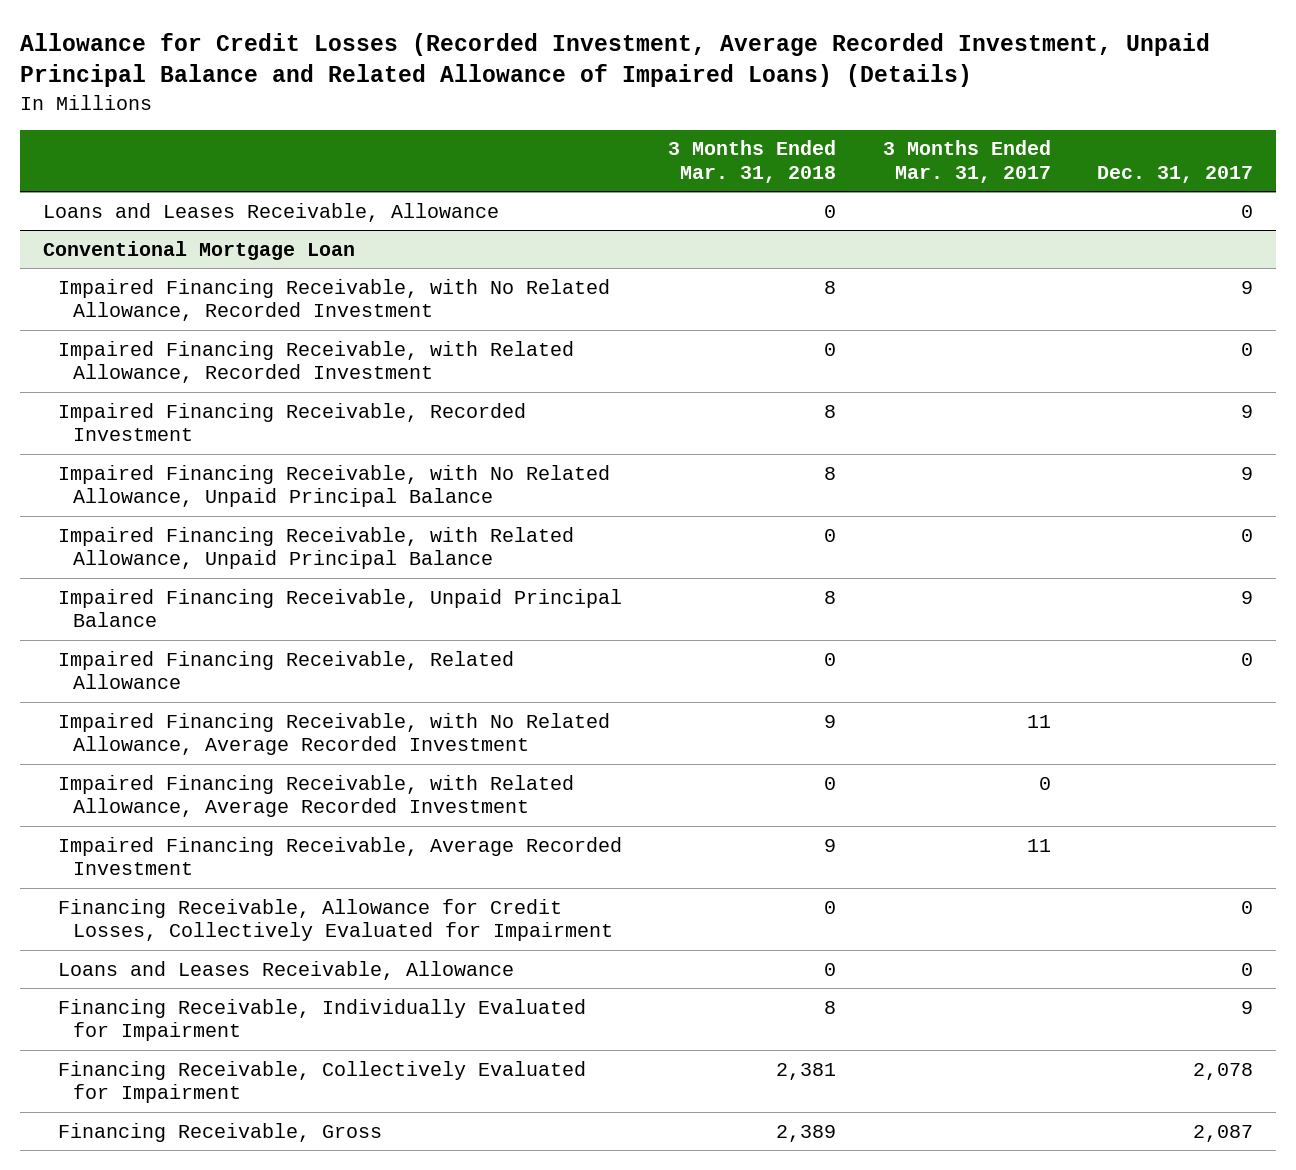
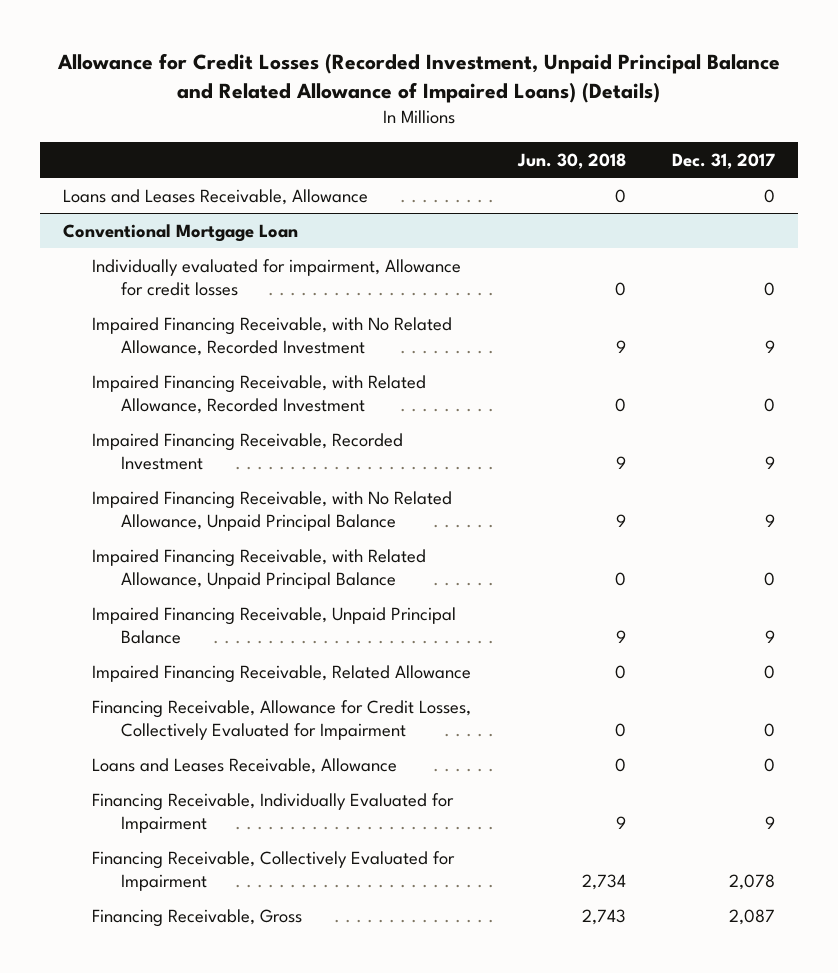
[20,33,1211,88] Allowance for Credit Losses (Recorded Investment, Average Recorded Investment, Unpaid Principal Balance and Related Allowance of Impaired Loans) (Details) -> [57,53,781,104] Allowance for Credit Losses (Recorded Investment, Unpaid Principal Balance and Related Allowance of Impaired Loans) (Details)
[668,140,837,183] 3 Months Ended Mar. 31, 2018 -> none
[882,140,1051,183] 3 Months Ended Mar. 31, 2017 -> none
none -> [516,152,626,169] Jun. 30, 2018
none -> [92,258,462,296] Individually evaluated for impairment, Allowance for credit losses
[57,712,610,756] Impaired Financing Receivable, with No Related Allowance, Average Recorded Investment -> none
[57,774,574,818] Impaired Financing Receivable, with Related Allowance, Average Recorded Investment -> none
[57,836,622,876] Impaired Financing Receivable, Average Recorded Investment -> none

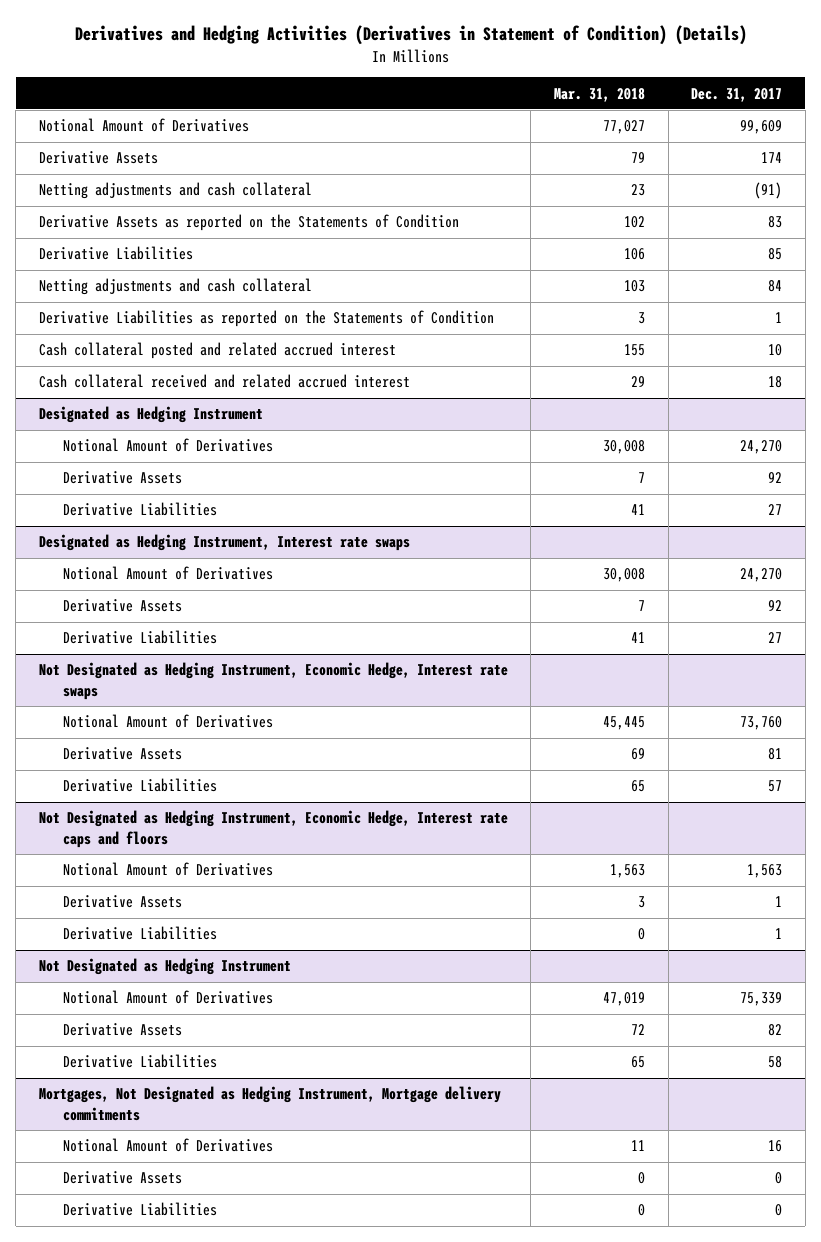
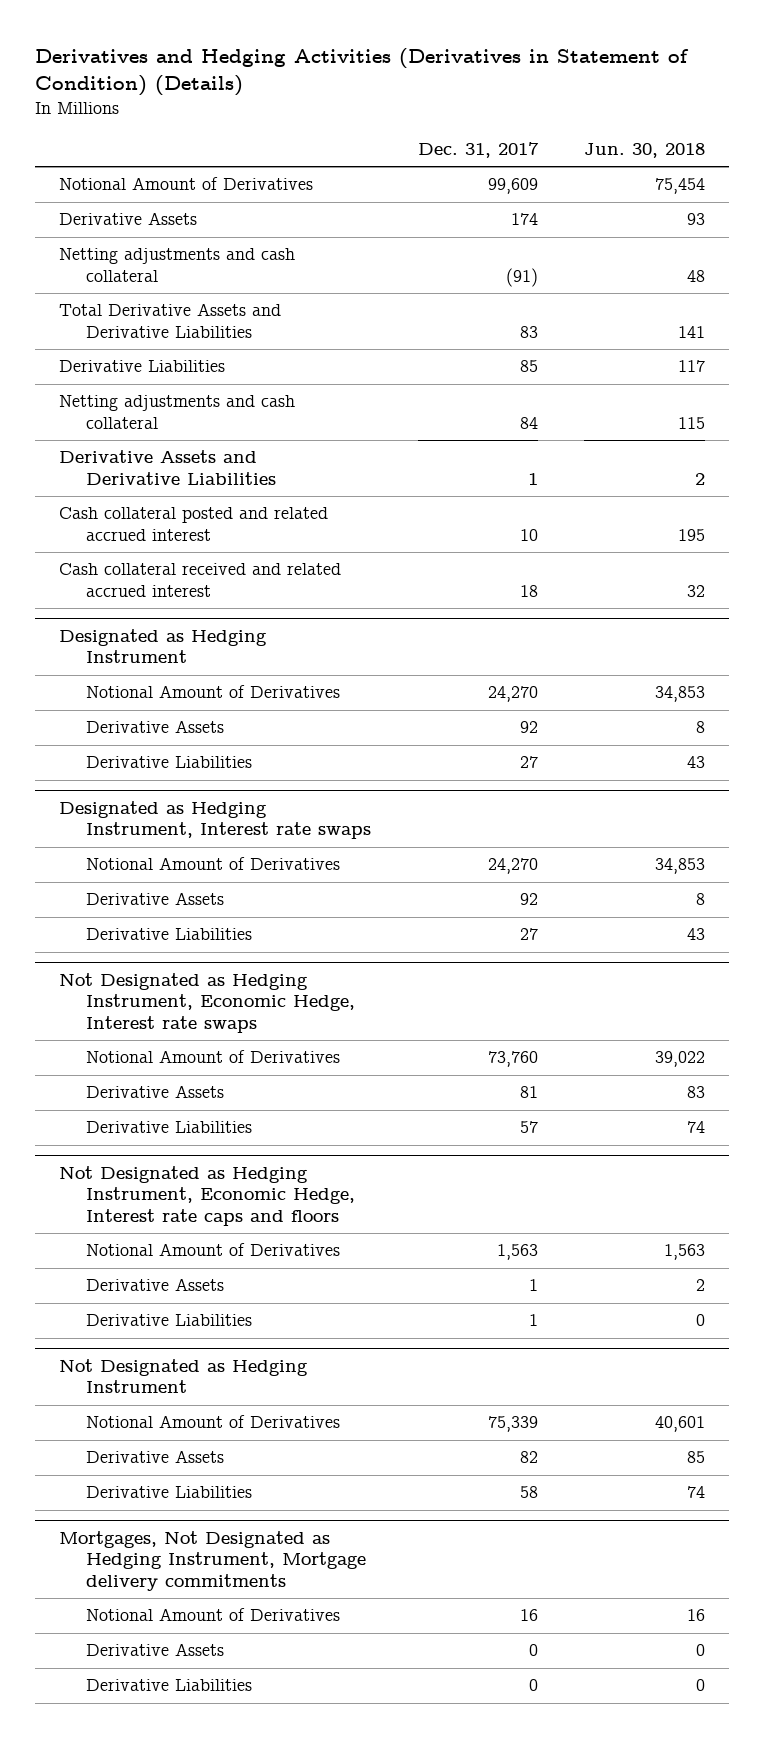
[554,87,646,102] Mar. 31, 2018 -> none
none -> [584,142,706,158] Jun. 30, 2018
[38,214,459,232] Derivative Assets as reported on the Statements of Condition -> [58,303,281,338] Total Derivative Assets and Derivative Liabilities
[38,310,494,328] Derivative Liabilities as reported on the Statements of Condition -> [58,450,276,485] Derivative Assets and Derivative Liabilities

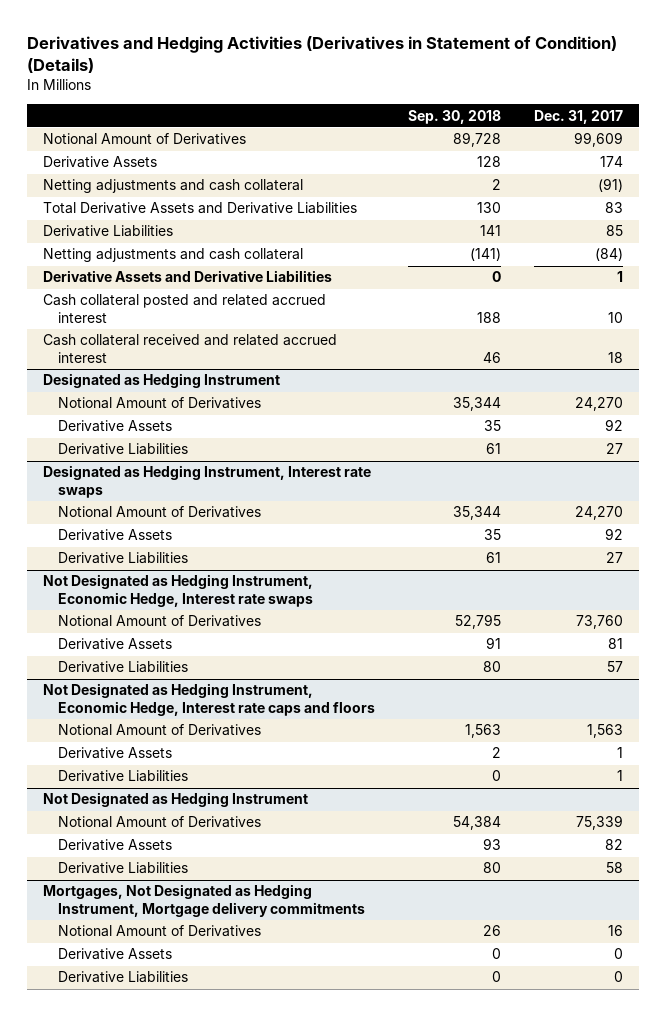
[584,142,706,158] Jun. 30, 2018 -> none
none -> [408,109,502,124] Sep. 30, 2018
[519,416,538,429] 84 -> [595,248,624,262] (84)

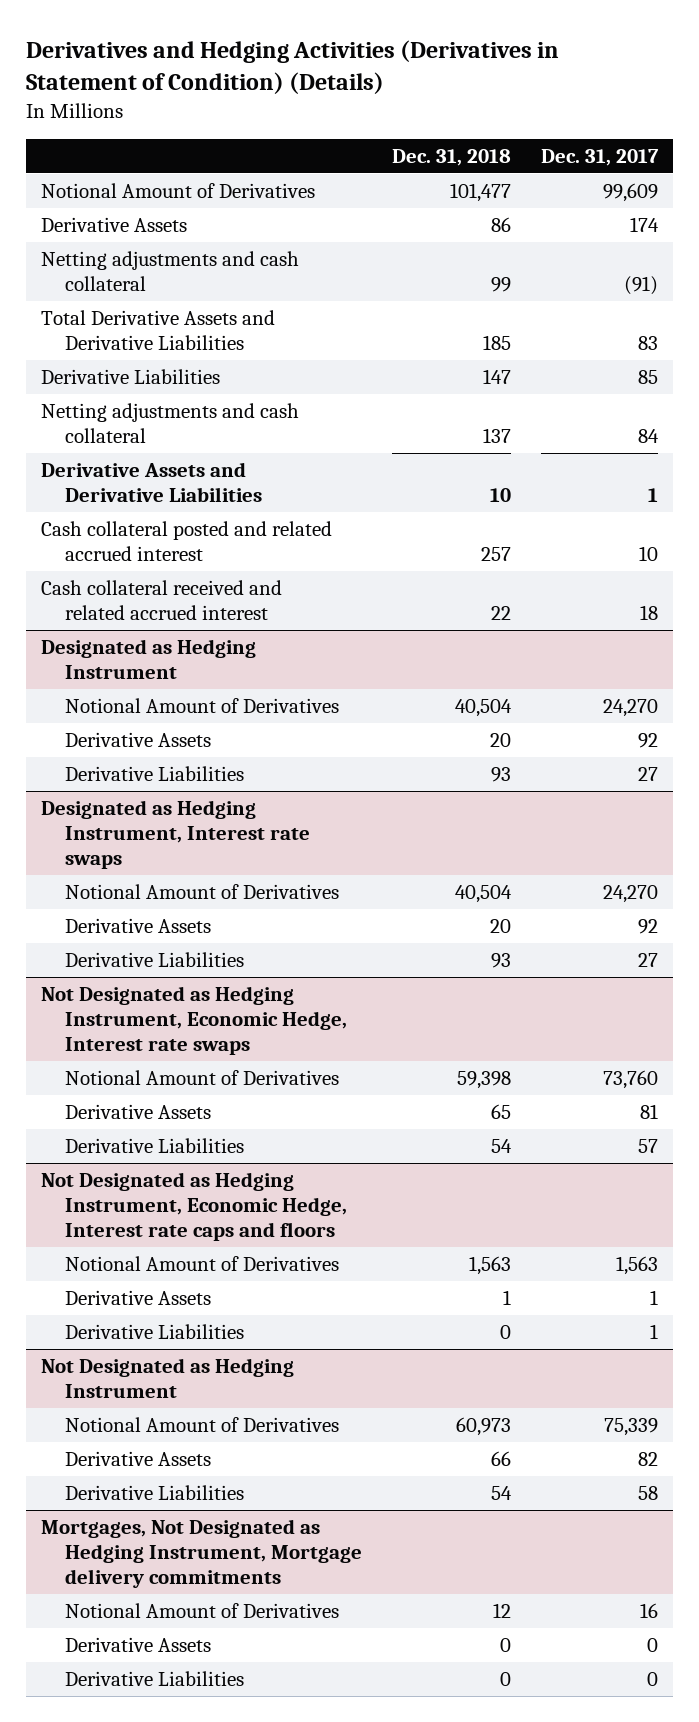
[408,109,502,124] Sep. 30, 2018 -> none
none -> [391,149,511,167] Dec. 31, 2018
[595,248,624,262] (84) -> [637,429,659,444] 84

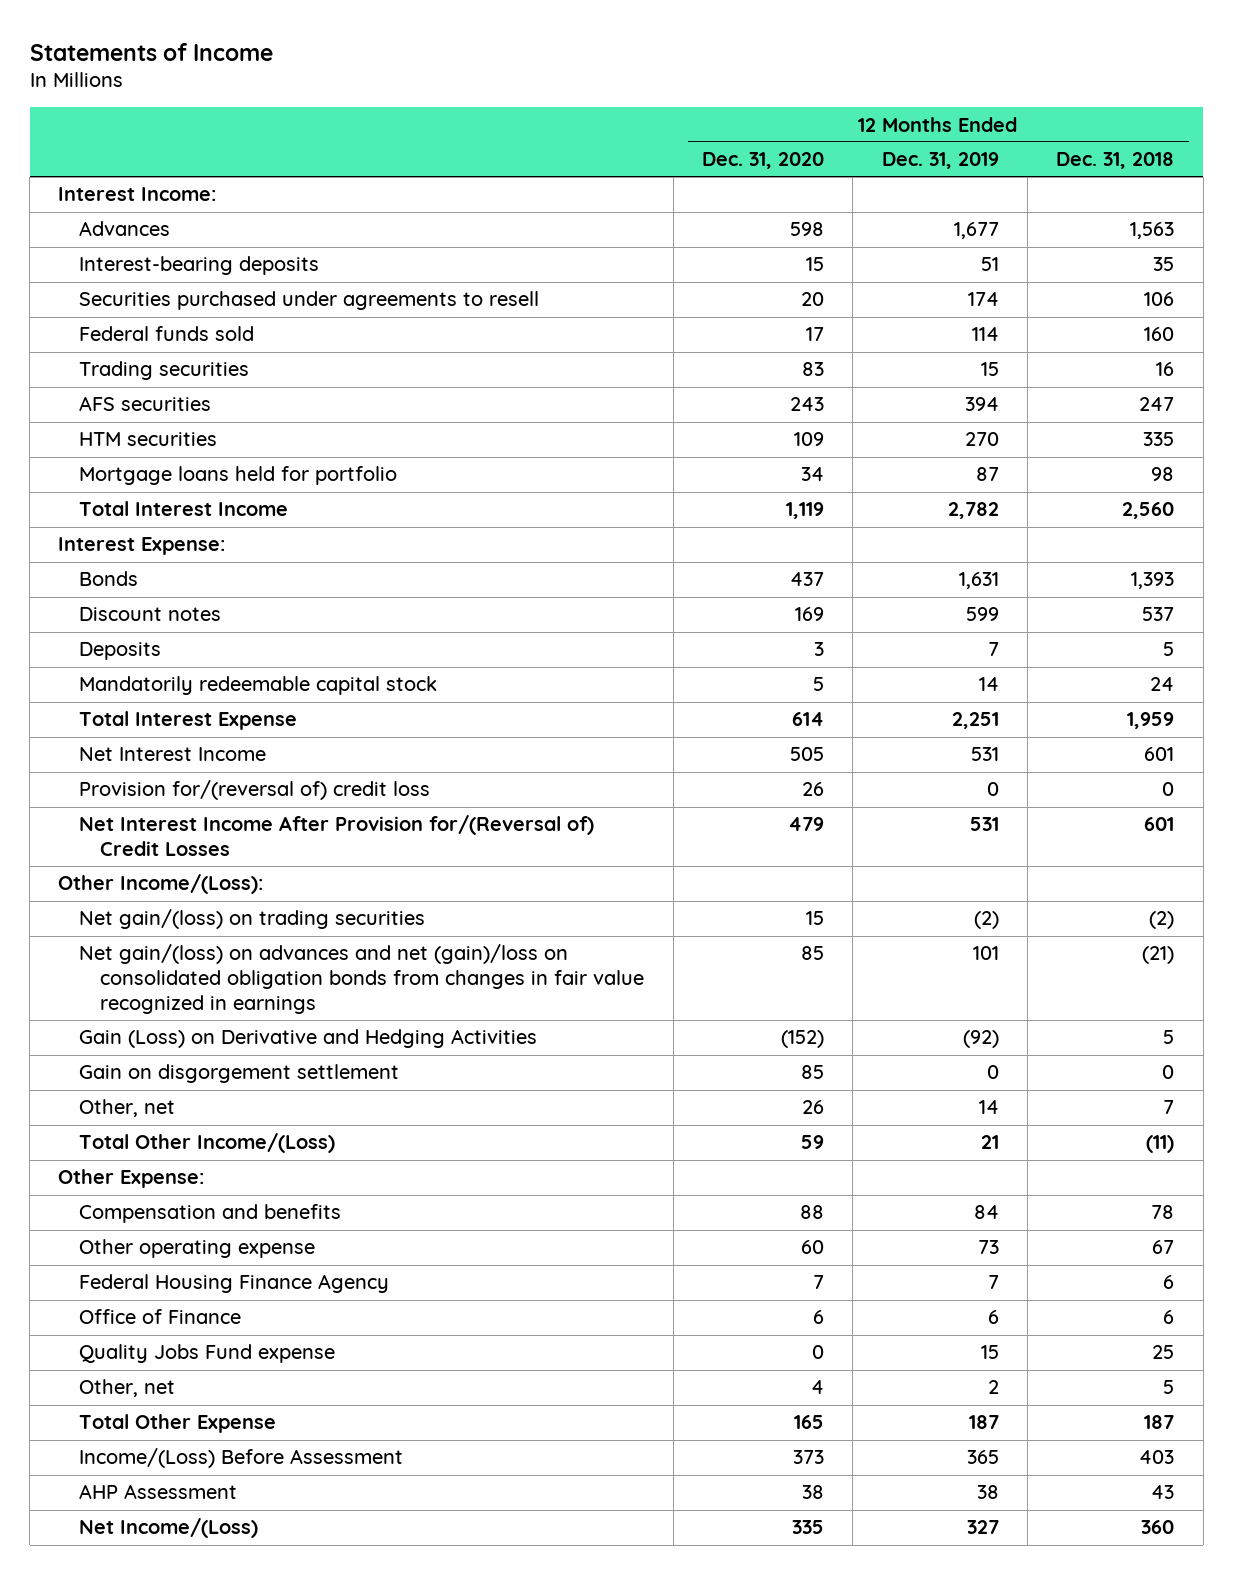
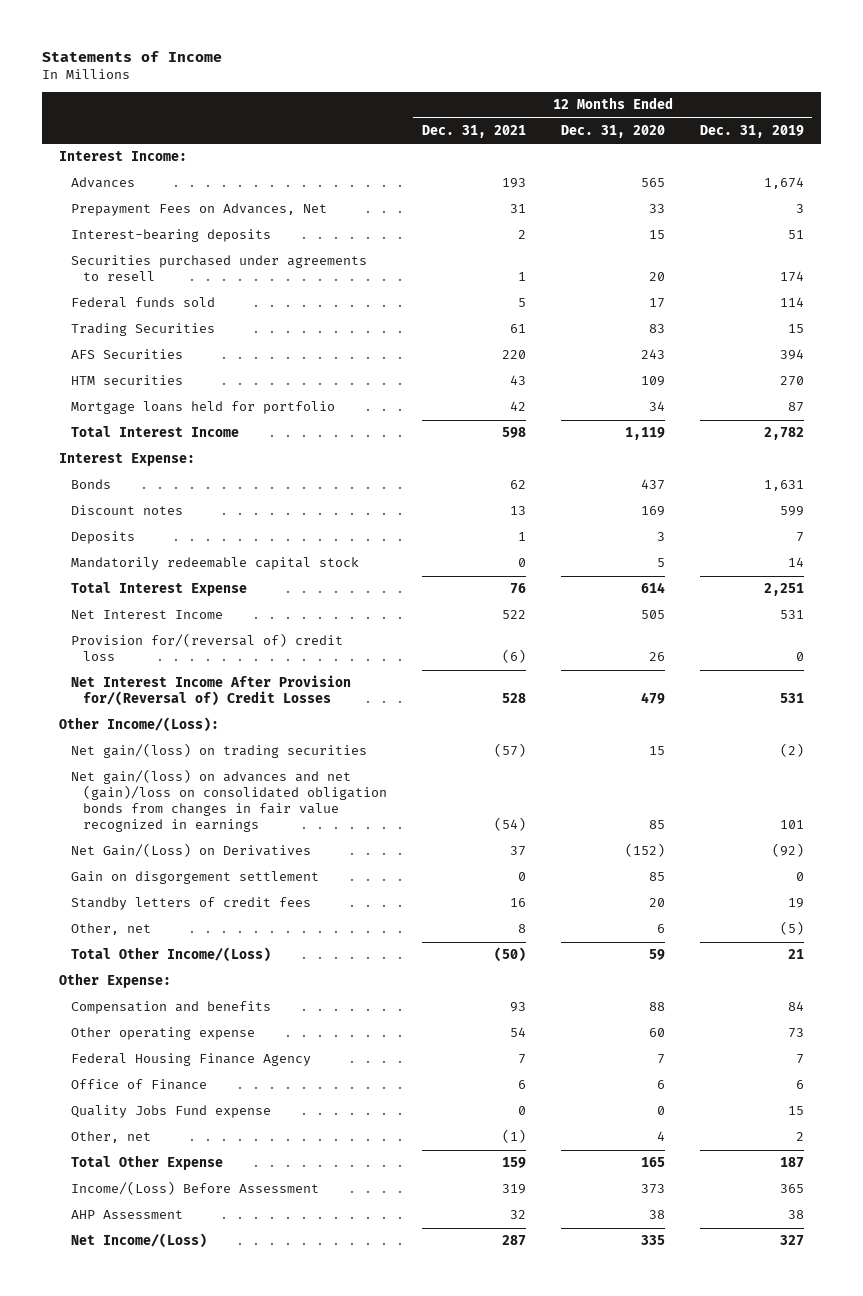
[1056,152,1175,170] Dec. 31, 2018 -> none
none -> [421,124,526,138] Dec. 31, 2021
[790,222,825,237] 598 -> [640,178,665,188] 565
[953,222,999,240] 1,677 -> [763,177,804,190] 1,674
none -> [71,203,328,217] Prepayment Fees on Advances, Net
[79,361,250,381] Trading securities -> [71,323,216,337] Trading Securities
[79,396,212,412] AFS securities -> [71,349,184,360] AFS Securities
[79,1029,538,1049] Gain (Loss) on Derivative and Hedging Activities -> [71,843,312,858] Net Gain/(Loss) on Derivatives
none -> [71,897,312,911] Standby letters of credit fees
[802,1100,825,1115] 26 -> [656,924,665,934] 6
[978,1100,999,1115] 14 -> [779,921,804,936] (5)

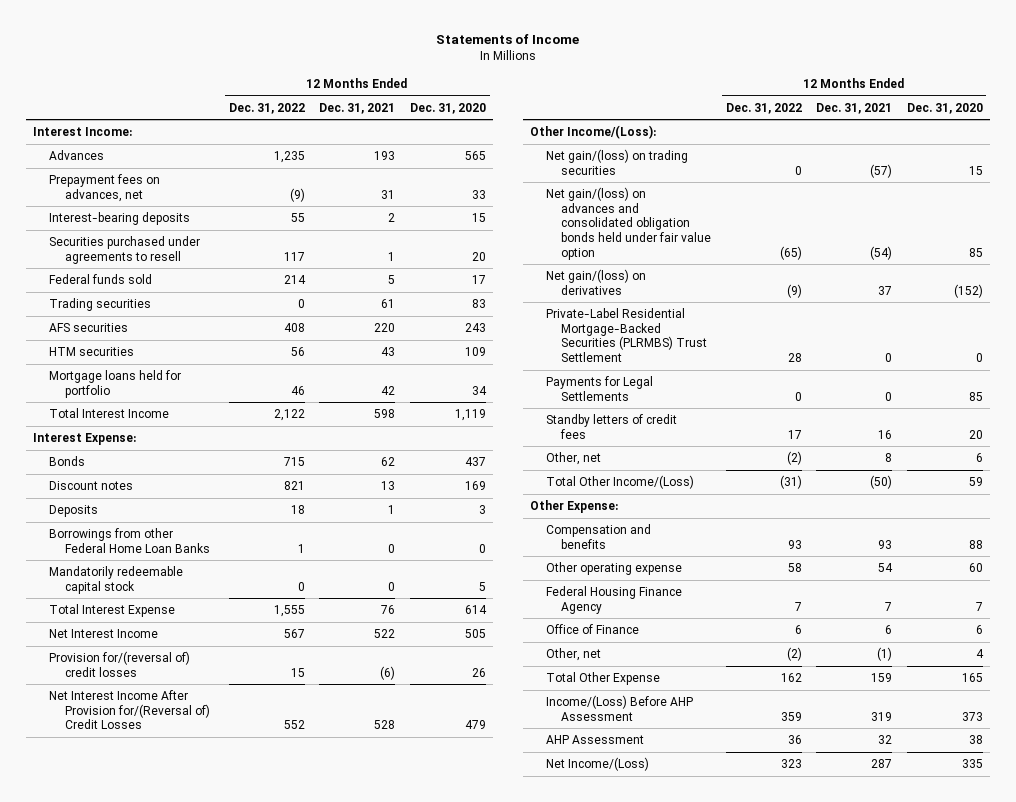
[699,124,804,138] Dec. 31, 2019 -> none
none -> [229,102,306,114] Dec. 31, 2022
[71,203,328,217] Prepayment Fees on Advances, Net -> [48,173,160,202] Prepayment fees on advances, net
[71,323,216,337] Trading Securities -> [48,297,151,311] Trading securities
[71,349,184,360] AFS Securities -> [48,322,128,332] AFS securities
none -> [48,527,210,553] Borrowings from other Federal Home Loan Banks
[71,633,344,662] Provision for/(reversal of) credit loss -> [48,650,190,677] Provision for/(reversal of) credit losses
[71,769,387,833] Net gain/(loss) on advances and net (gain)/loss on consolidated obligation bonds from changes in fair value recognized in earnings -> [545,186,712,260] Net gain/(loss) on advances and consolidated obligation bonds held under fair value option
[71,843,312,858] Net Gain/(Loss) on Derivatives -> [545,268,646,295] Net gain/(loss) on derivatives
none -> [545,307,708,363] Private-Label Residential Mortgage-Backed Securities (PLRMBS) Trust Settlement
[71,871,320,885] Gain on disgorgement settlement -> [545,375,653,401] Payments for Legal Settlements
[71,1105,272,1119] Quality Jobs Fund expense -> none
[71,1181,320,1196] Income/(Loss) Before Assessment -> [545,694,693,721] Income/(Loss) Before AHP Assessment

